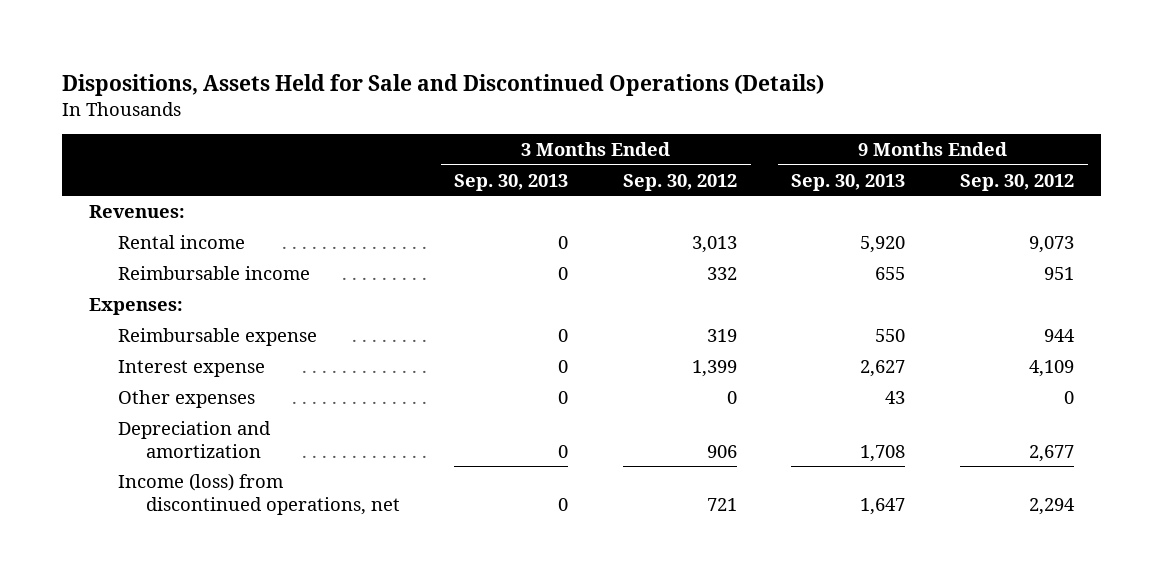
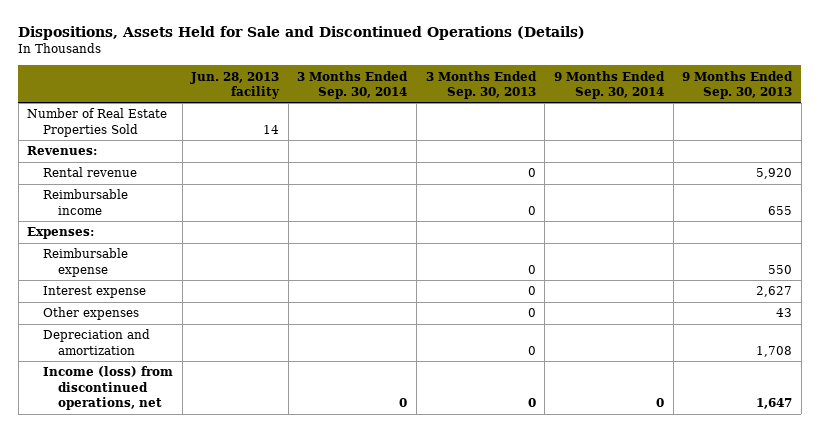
[622,173,737,191] Sep. 30, 2012 -> none
[960,173,1075,191] Sep. 30, 2012 -> none
none -> [190,71,281,100] Jun. 28, 2013 facility
none -> [297,70,409,100] 3 Months Ended Sep. 30, 2014
none -> [554,70,666,100] 9 Months Ended Sep. 30, 2014
none -> [27,108,168,137] Number of Real Estate Properties Sold
[117,234,245,249] Rental income -> [42,167,137,178] Rental revenue

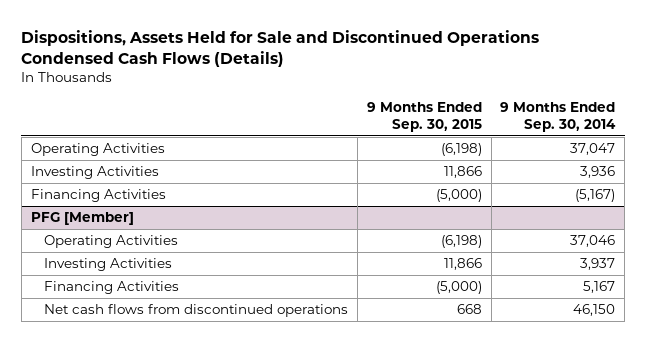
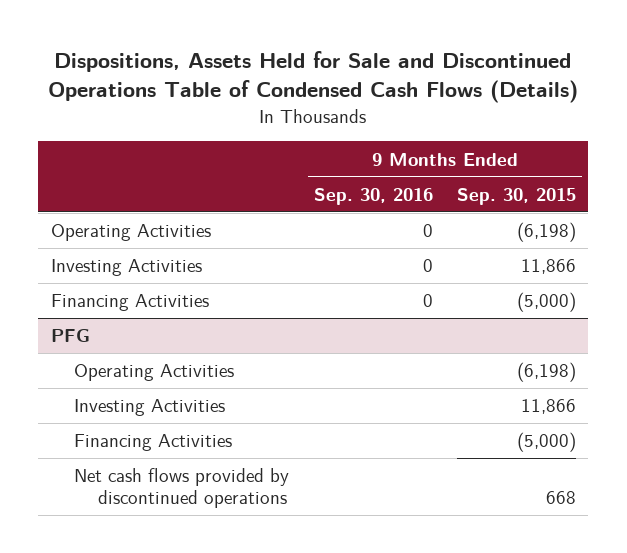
[21,29,540,67] Dispositions, Assets Held for Sale and Discontinued Operations Condensed Cash Flows (Details) -> [48,50,579,104] Dispositions, Assets Held for Sale and Discontinued Operations Table of Condensed Cash Flows (Details)
[500,102,617,132] 9 Months Ended Sep. 30, 2014 -> none
none -> [313,187,433,205] Sep. 30, 2016
[30,212,134,226] PFG [Member] -> [50,329,90,343] PFG
[43,304,348,318] Net cash flows from discontinued operations -> [74,468,290,508] Net cash flows provided by discontinued operations

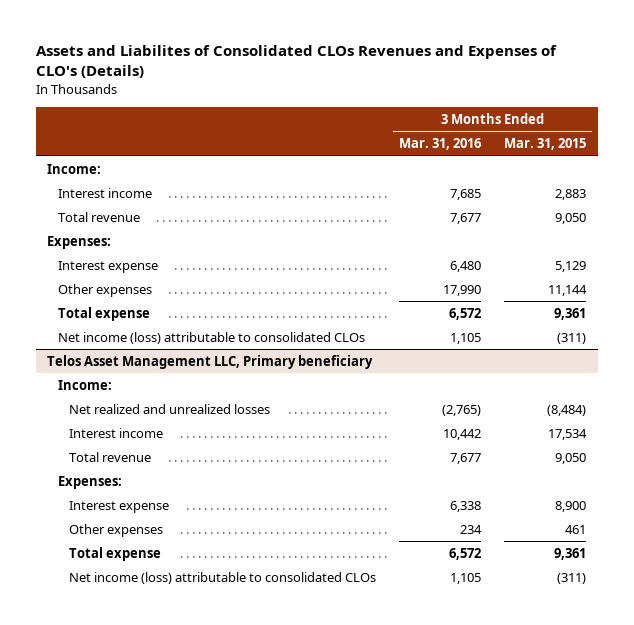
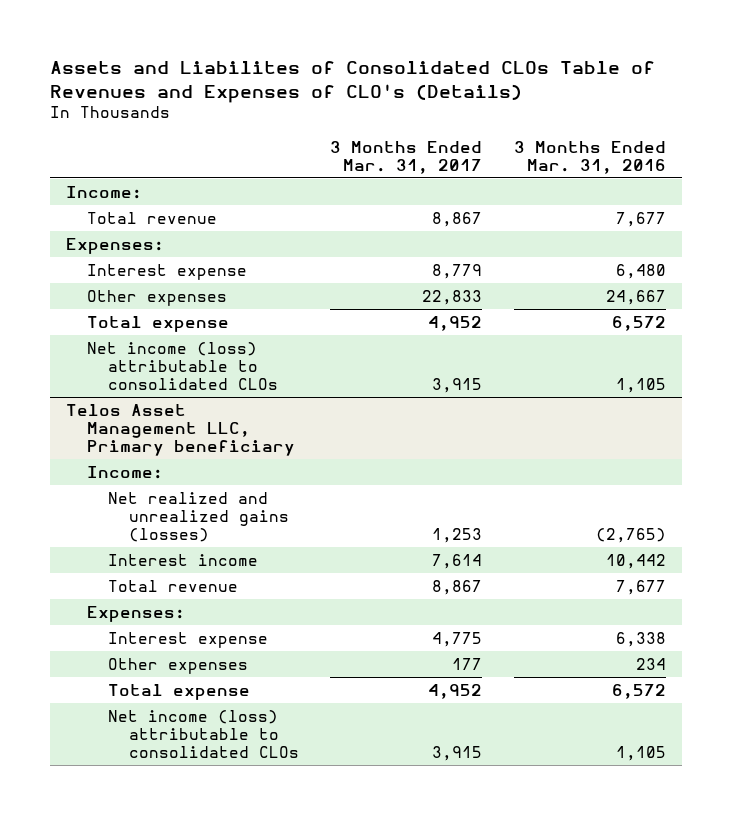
[35,45,557,79] Assets and Liabilites of Consolidated CLOs Revenues and Expenses of CLO's (Details) -> [49,60,655,103] Assets and Liabilites of Consolidated CLOs Table of Revenues and Expenses of CLO's (Details)
[504,138,587,151] Mar. 31, 2015 -> none
none -> [330,140,483,174] 3 Months Ended Mar. 31, 2017
[58,187,153,198] Interest income -> none
[442,284,481,296] 17,990 -> [606,289,667,305] 24,667
[68,403,270,414] Net realized and unrealized losses -> [107,491,289,542] Net realized and unrealized gains (losses)

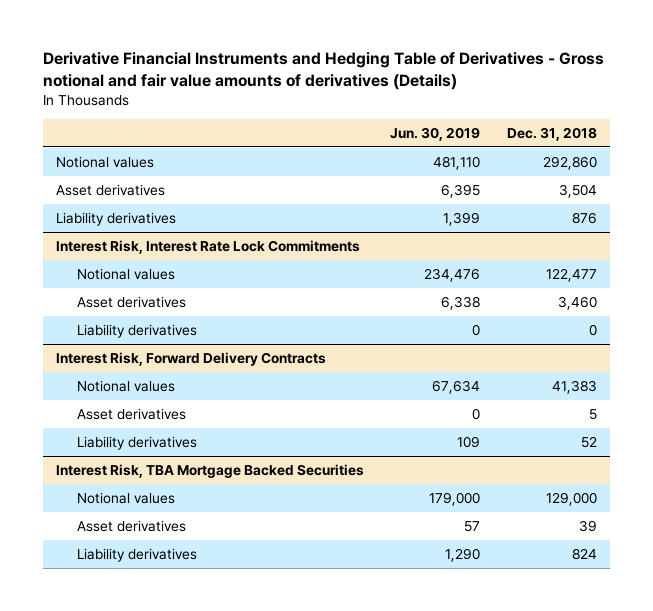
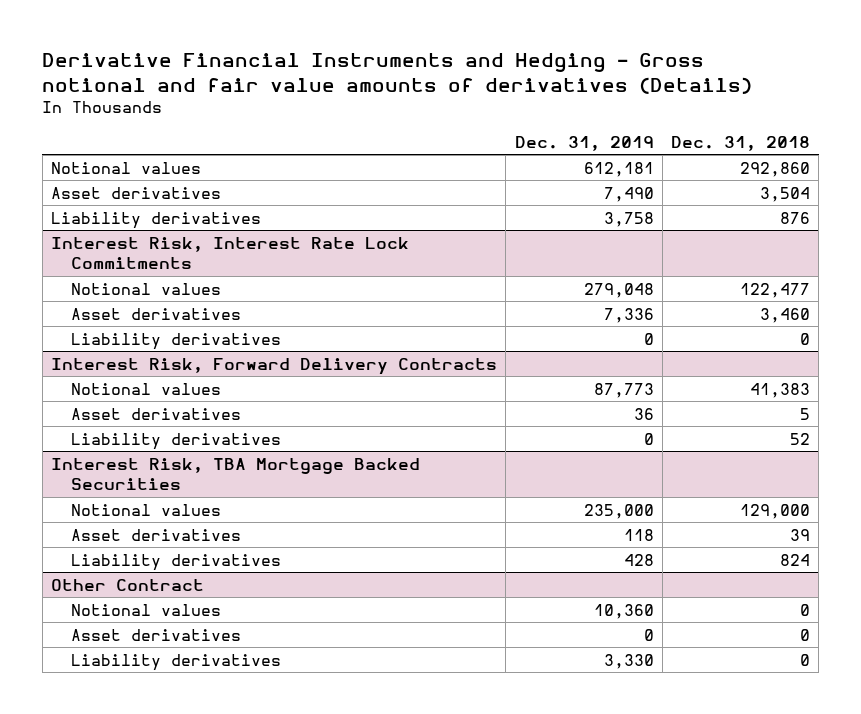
[42,52,604,91] Derivative Financial Instruments and Hedging Table of Derivatives - Gross notional and fair value amounts of derivatives (Details) -> [42,53,753,94] Derivative Financial Instruments and Hedging - Gross notional and fair value amounts of derivatives (Details)
[390,126,481,141] Jun. 30, 2019 -> none
none -> [514,135,654,151] Dec. 31, 2019
none -> [51,578,205,591] Other Contract
none -> [71,603,222,616] Notional values
none -> [71,628,242,641] Asset derivatives
none -> [71,653,282,671] Liability derivatives

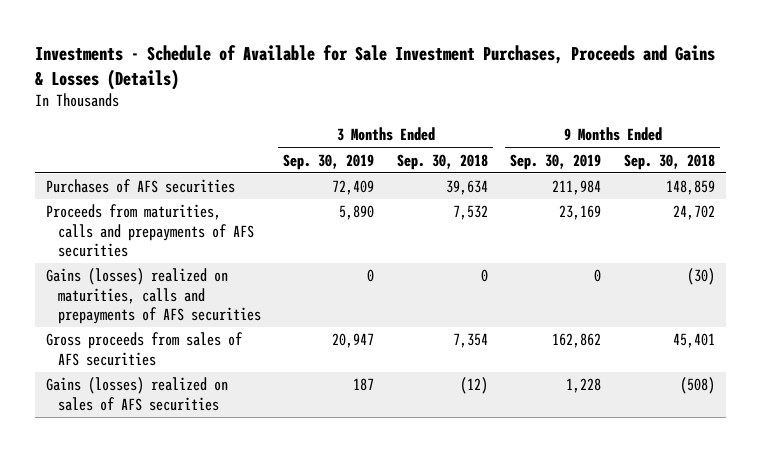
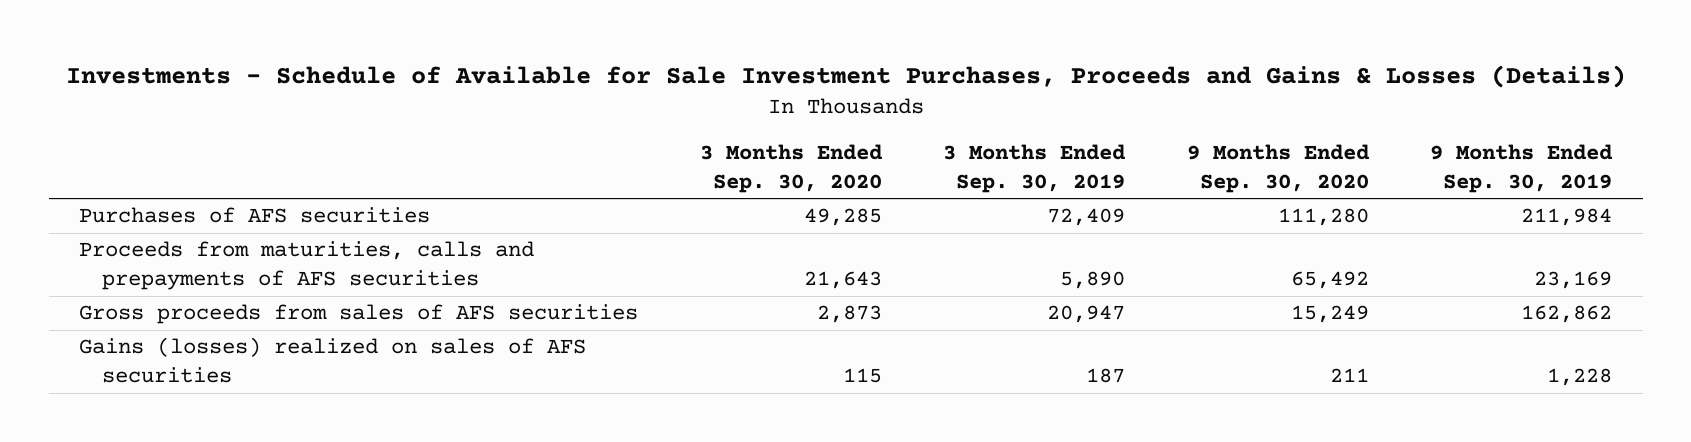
[396,153,488,170] Sep. 30, 2018 -> none
[623,153,715,170] Sep. 30, 2018 -> none
none -> [699,144,883,193] 3 Months Ended Sep. 30, 2020
none -> [1186,144,1370,193] 9 Months Ended Sep. 30, 2020
[46,268,261,325] Gains (losses) realized on maturities, calls and prepayments of AFS securities -> none

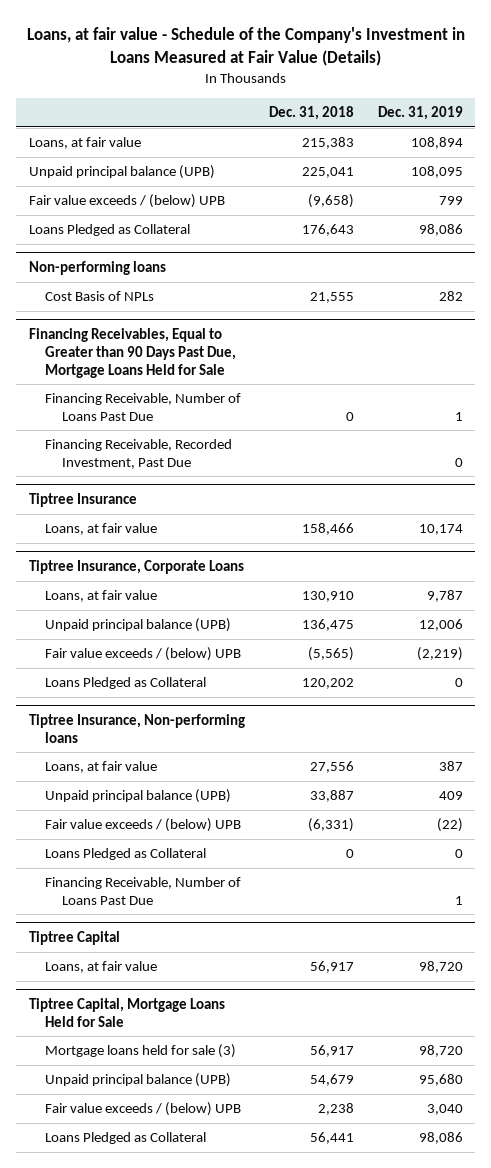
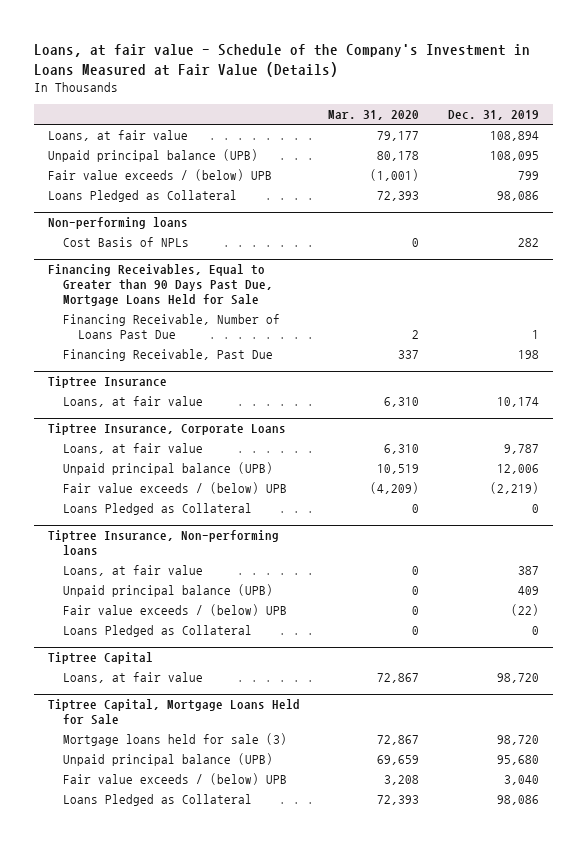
[268,106,354,121] Dec. 31, 2018 -> none
none -> [328,110,420,121] Mar. 31, 2020
[45,439,233,470] Financing Receivable, Recorded Investment, Past Due -> [63,348,274,361] Financing Receivable, Past Due
[454,458,463,468] 0 -> [518,349,540,359] 198
[45,877,242,906] Financing Receivable, Number of Loans Past Due -> none

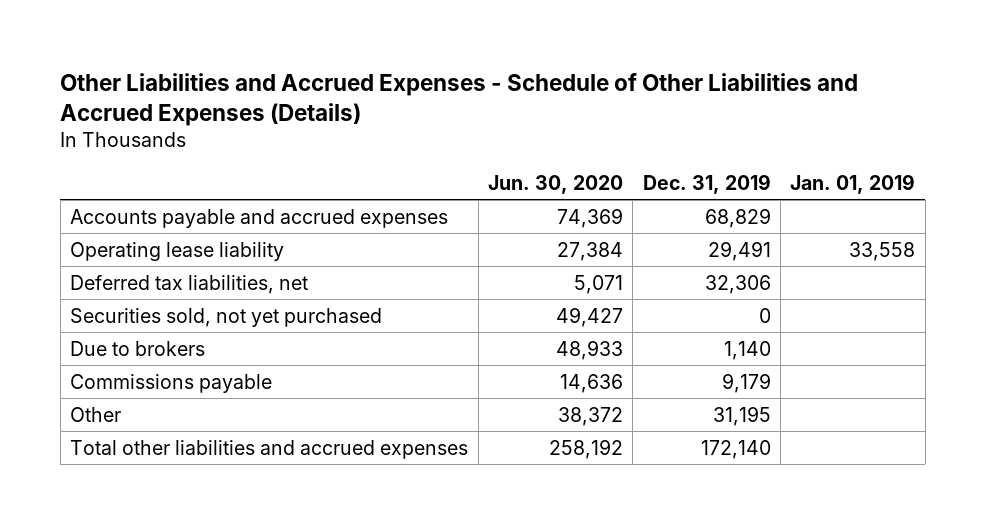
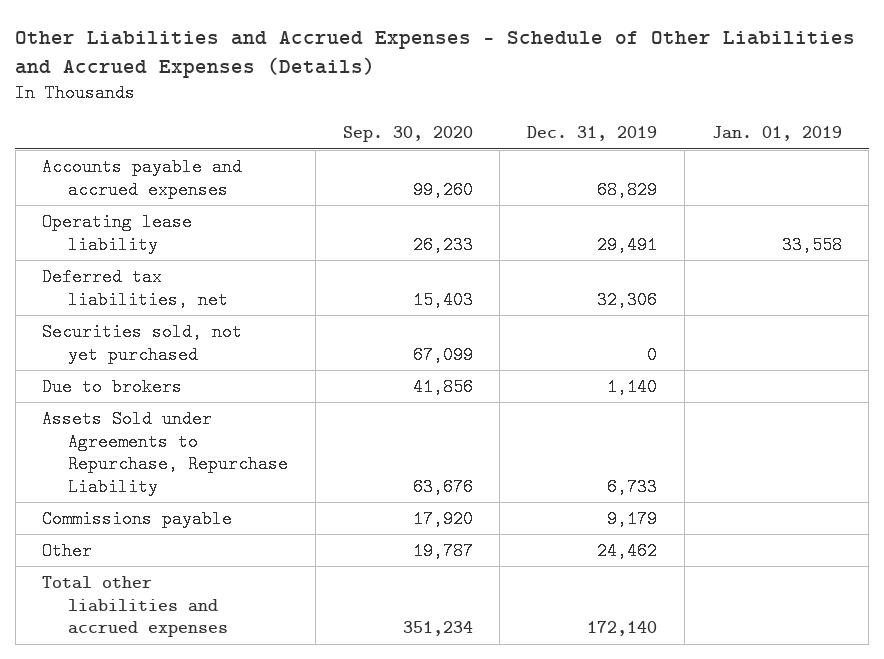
[487,175,623,195] Jun. 30, 2020 -> none
none -> [342,125,473,142] Sep. 30, 2020
none -> [42,409,289,496] Assets Sold under Agreements to Repurchase, Repurchase Liability
[712,405,771,426] 31,195 -> [597,541,658,560] 24,462

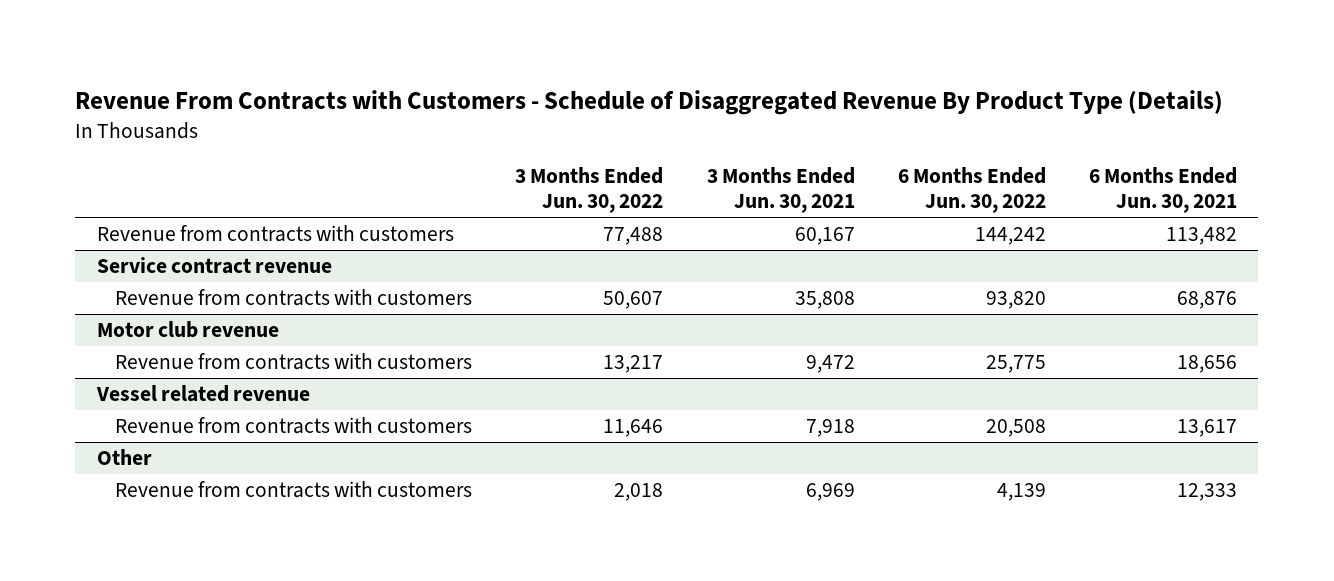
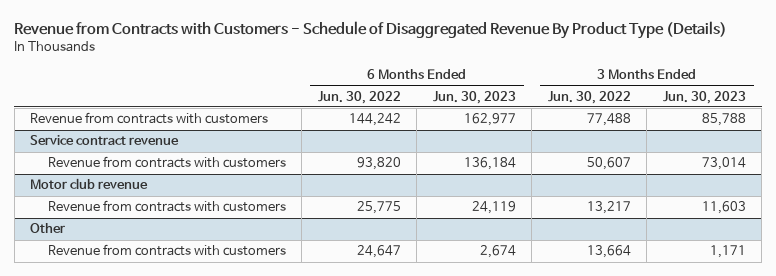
[75,89,1224,115] Revenue From Contracts with Customers - Schedule of Disaggregated Revenue By Product Type (Details) -> [14,21,728,40] Revenue from Contracts with Customers - Schedule of Disaggregated Revenue By Product Type (Details)
[706,166,855,214] 3 Months Ended Jun. 30, 2021 -> none
[1088,166,1237,214] 6 Months Ended Jun. 30, 2021 -> none
none -> [432,90,516,104] Jun. 30, 2023
none -> [662,90,746,104] Jun. 30, 2023
[96,385,311,403] Vessel related revenue -> none
[115,417,473,435] Revenue from contracts with customers -> none
[614,483,664,502] 2,018 -> [586,245,631,259] 13,664
[996,483,1046,502] 4,139 -> [356,245,401,259] 24,647

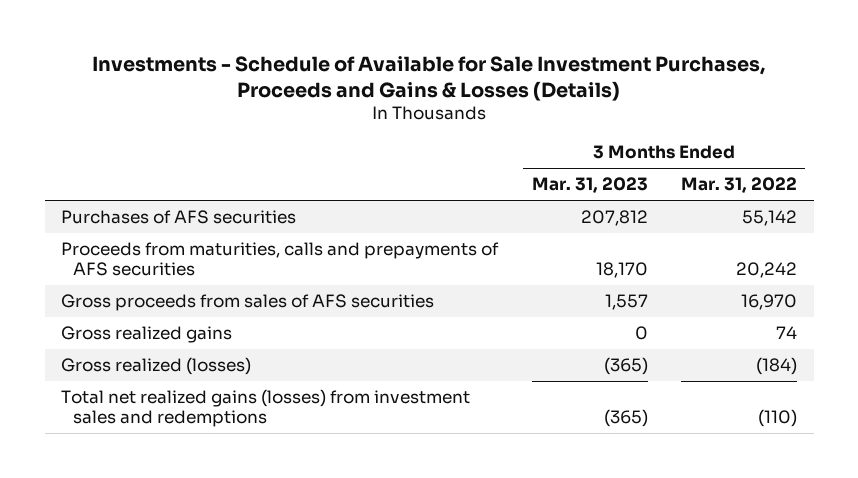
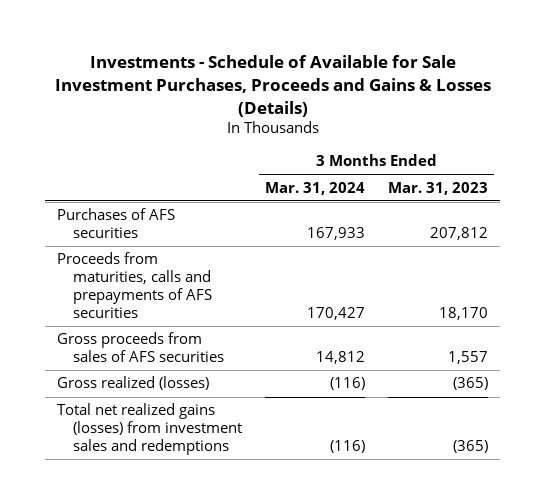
[681,177,798,194] Mar. 31, 2022 -> none
none -> [265,181,366,195] Mar. 31, 2024
[61,326,233,344] Gross realized gains -> none

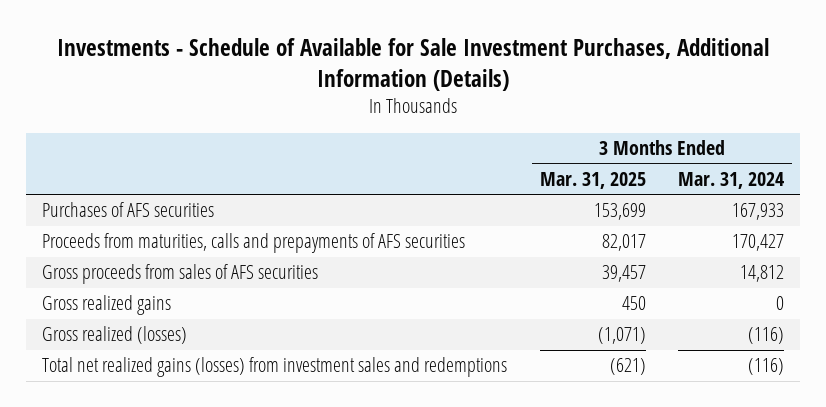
[54,55,491,117] Investments - Schedule of Available for Sale Investment Purchases, Proceeds and Gains & Losses (Details) -> [57,38,770,91] Investments - Schedule of Available for Sale Investment Purchases, Additional Information (Details)
[388,181,489,195] Mar. 31, 2023 -> none
none -> [539,171,646,189] Mar. 31, 2025
none -> [42,295,172,316] Gross realized gains

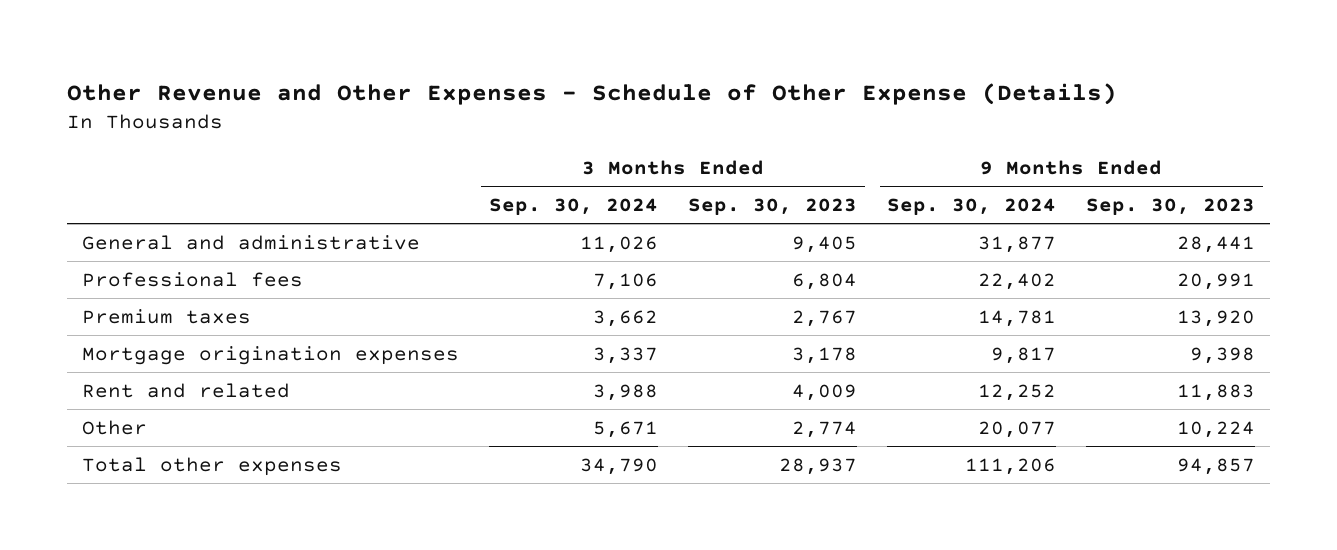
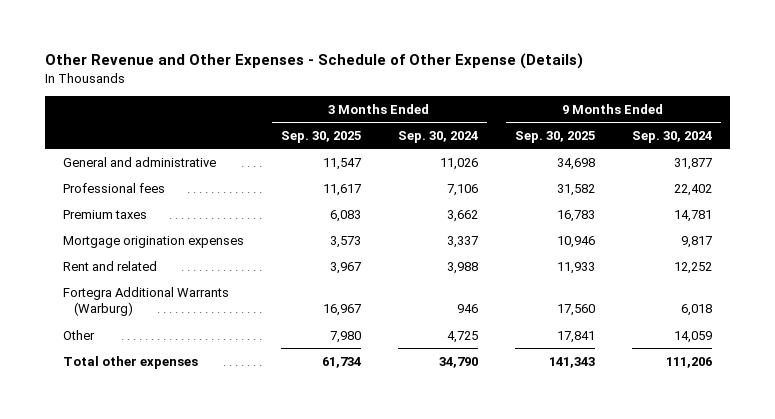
[687,198,857,216] Sep. 30, 2023 -> none
[1086,198,1256,216] Sep. 30, 2023 -> none
none -> [280,130,361,143] Sep. 30, 2025
none -> [514,130,595,143] Sep. 30, 2025
none -> [63,286,230,317] Fortegra Additional Warrants (Warburg)
[592,420,658,438] 5,671 -> [446,330,478,343] 4,725
[978,420,1057,438] 20,077 -> [673,330,712,343] 14,059

